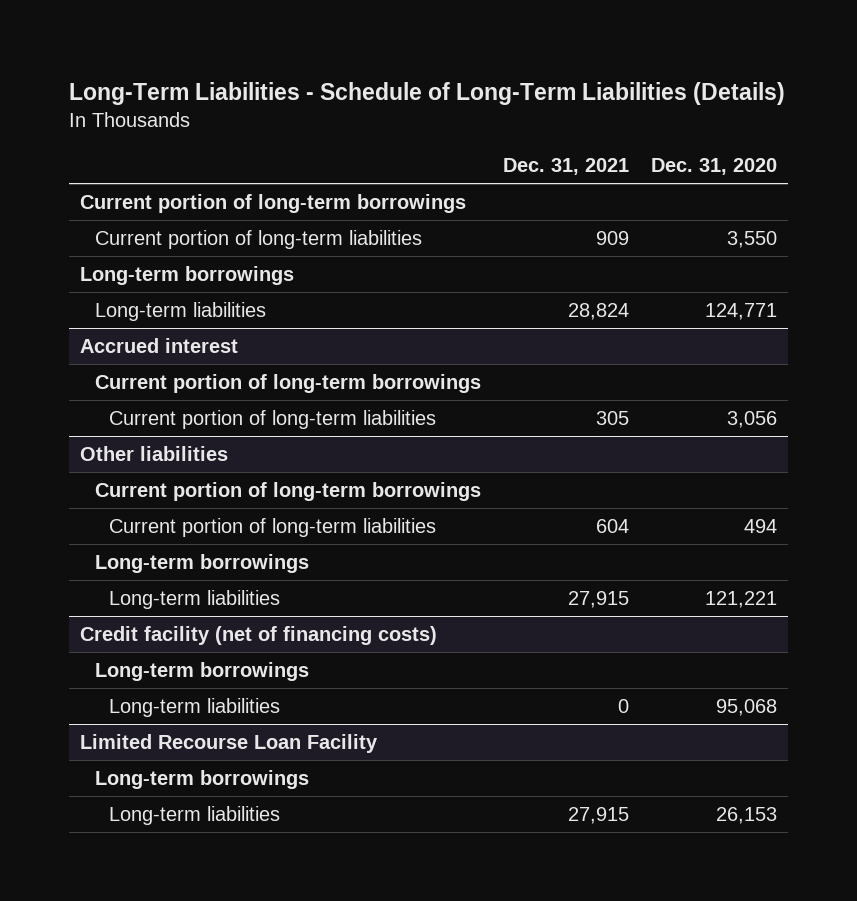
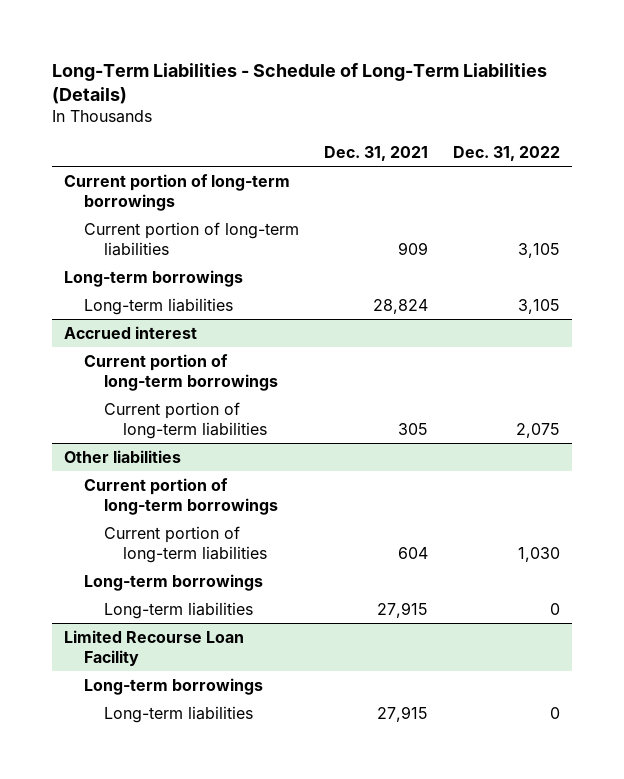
[650,158,777,176] Dec. 31, 2020 -> none
none -> [452,145,560,161] Dec. 31, 2022
[79,625,437,645] Credit facility (net of financing costs) -> none
[94,661,309,681] Long-term borrowings -> none
[109,697,281,717] Long-term liabilities -> none

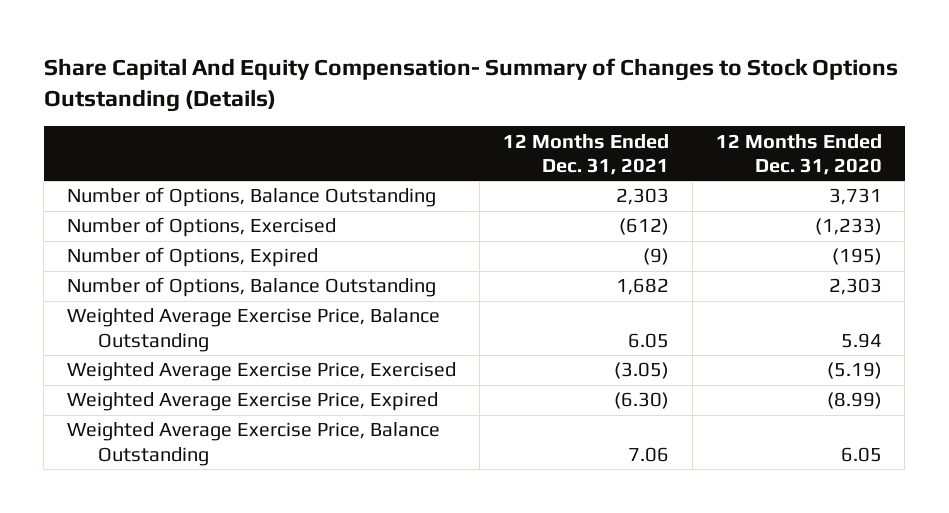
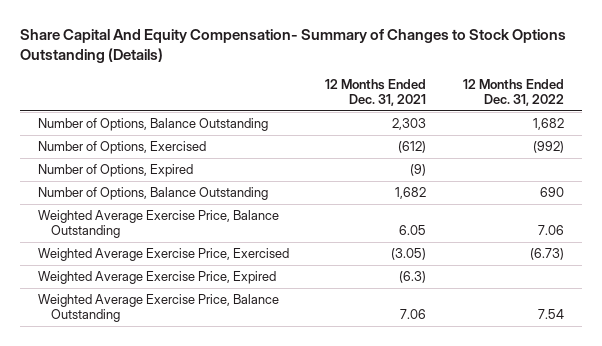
[715,133,882,175] 12 Months Ended Dec. 31, 2020 -> none
none -> [462,78,564,107] 12 Months Ended Dec. 31, 2022
[613,392,669,410] (6.30) -> [399,271,427,284] (6.3)

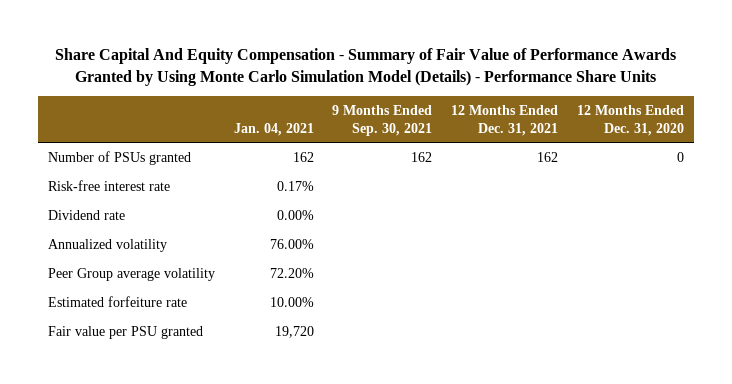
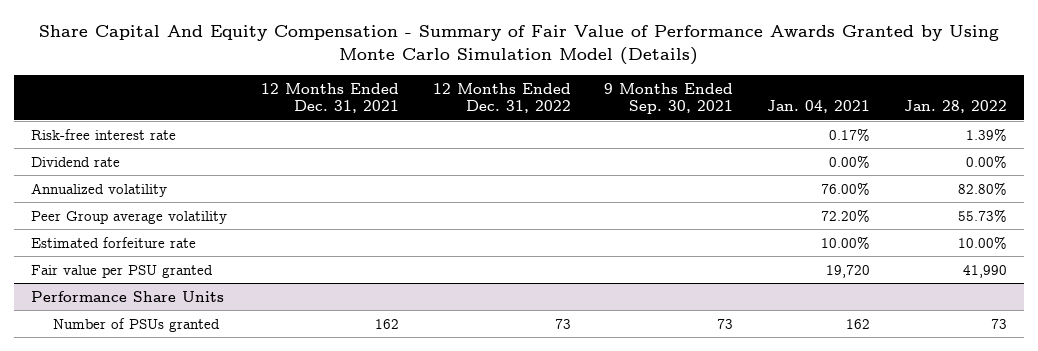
[54,48,676,87] Share Capital And Equity Compensation - Summary of Fair Value of Performance Awards Granted by Using Monte Carlo Simulation Model (Details) - Performance Share Units -> [39,24,1000,65] Share Capital And Equity Compensation - Summary of Fair Value of Performance Awards Granted by Using Monte Carlo Simulation Model (Details)
[577,105,685,136] 12 Months Ended Dec. 31, 2020 -> none
none -> [432,82,571,114] 12 Months Ended Dec. 31, 2022
none -> [904,100,1008,114] Jan. 28, 2022
[47,150,191,165] Number of PSUs granted -> none
none -> [30,290,224,302] Performance Share Units
none -> [53,317,221,332] Number of PSUs granted

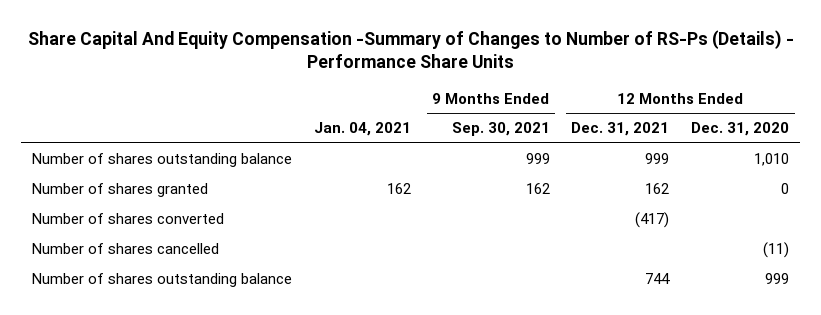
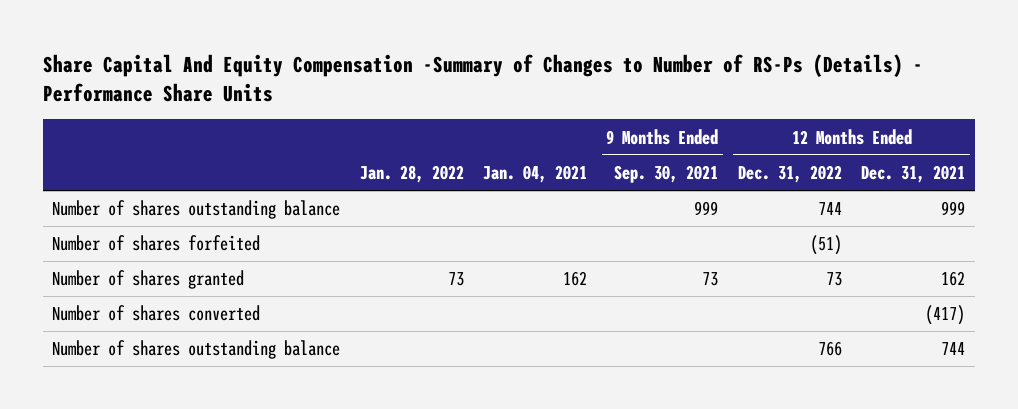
[691,122,790,137] Dec. 31, 2020 -> none
none -> [359,164,464,183] Jan. 28, 2022
none -> [737,164,842,183] Dec. 31, 2022
none -> [52,235,261,252] Number of shares forfeited
[525,183,550,195] 162 -> [702,272,719,287] 73
[32,243,220,255] Number of shares cancelled -> none

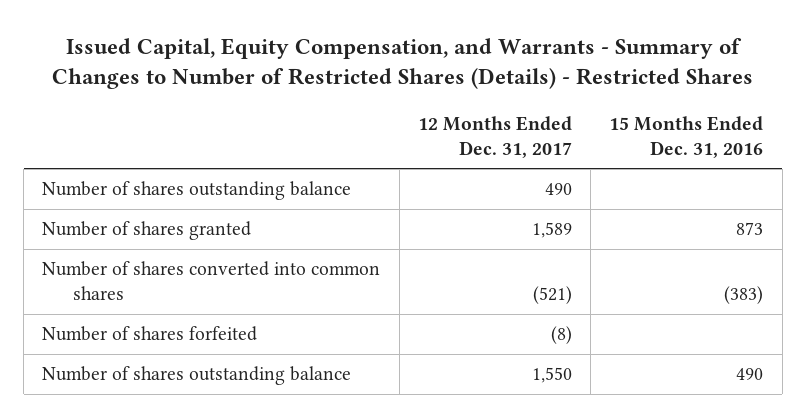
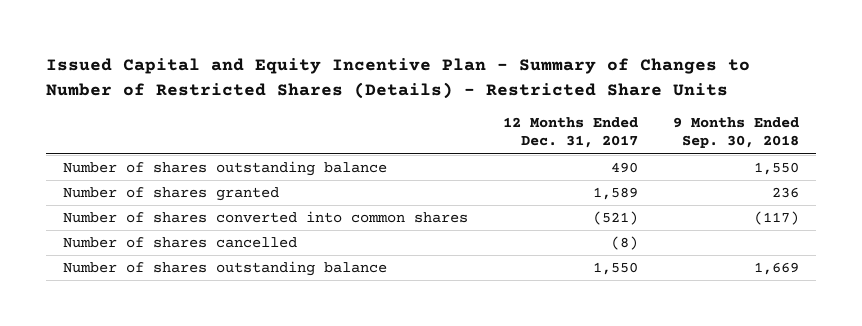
[51,37,753,89] Issued Capital, Equity Compensation, and Warrants - Summary of Changes to Number of Restricted Shares (Details) - Restricted Shares -> [46,58,751,99] Issued Capital and Equity Incentive Plan - Summary of Changes to Number of Restricted Shares (Details) - Restricted Share Units
[609,115,764,158] 15 Months Ended Dec. 31, 2016 -> none
none -> [672,117,799,149] 9 Months Ended Sep. 30, 2018
[42,326,258,342] Number of shares forfeited -> [63,237,298,249] Number of shares cancelled

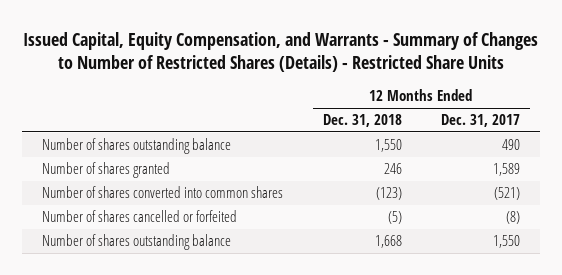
[46,58,751,99] Issued Capital and Equity Incentive Plan - Summary of Changes to Number of Restricted Shares (Details) - Restricted Share Units -> [23,31,539,73] Issued Capital, Equity Compensation, and Warrants - Summary of Changes to Number of Restricted Shares (Details) - Restricted Share Units
[672,117,799,149] 9 Months Ended Sep. 30, 2018 -> none
none -> [322,114,402,128] Dec. 31, 2018
[63,237,298,249] Number of shares cancelled -> [41,210,237,223] Number of shares cancelled or forfeited

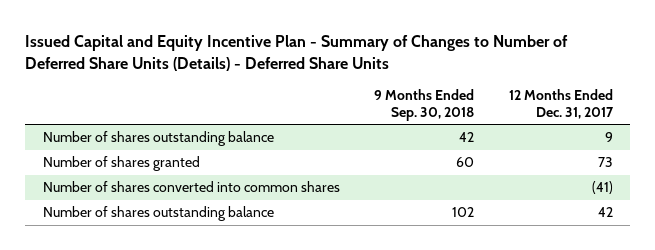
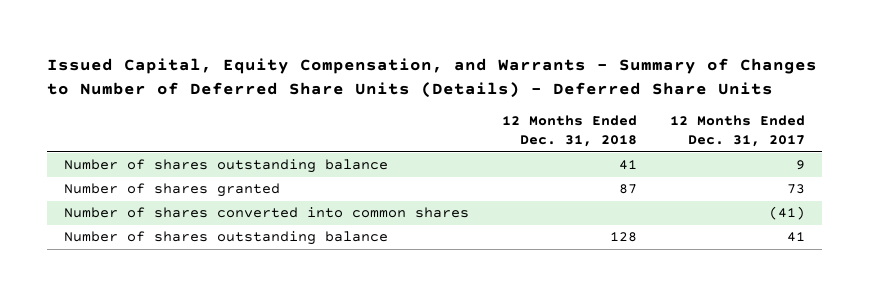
[25,35,569,71] Issued Capital and Equity Incentive Plan - Summary of Changes to Number of Deferred Share Units (Details) - Deferred Share Units -> [47,58,818,98] Issued Capital, Equity Compensation, and Warrants - Summary of Changes to Number of Deferred Share Units (Details) - Deferred Share Units
[374,89,475,121] 9 Months Ended Sep. 30, 2018 -> none
none -> [502,115,638,148] 12 Months Ended Dec. 31, 2018
[597,207,613,218] 42 -> [787,232,806,243] 41

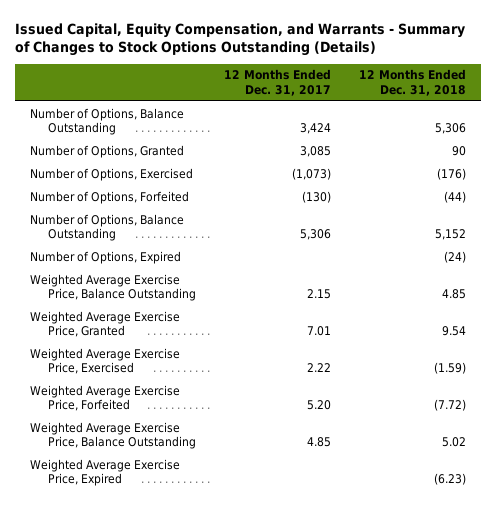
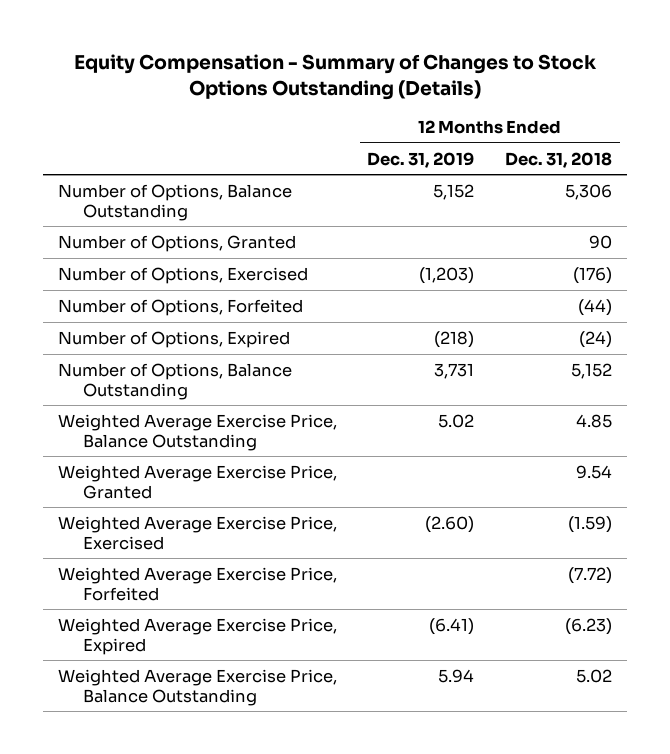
[15,22,466,56] Issued Capital, Equity Compensation, and Warrants - Summary of Changes to Stock Options Outstanding (Details) -> [73,53,597,100] Equity Compensation - Summary of Changes to Stock Options Outstanding (Details)
[224,69,332,96] 12 Months Ended Dec. 31, 2017 -> none
none -> [367,151,475,168] Dec. 31, 2019
[29,213,184,242] Number of Options, Balance Outstanding -> [57,362,292,400] Number of Options, Balance Outstanding
[29,421,196,450] Weighted Average Exercise Price, Balance Outstanding -> [57,668,337,706] Weighted Average Exercise Price, Balance Outstanding

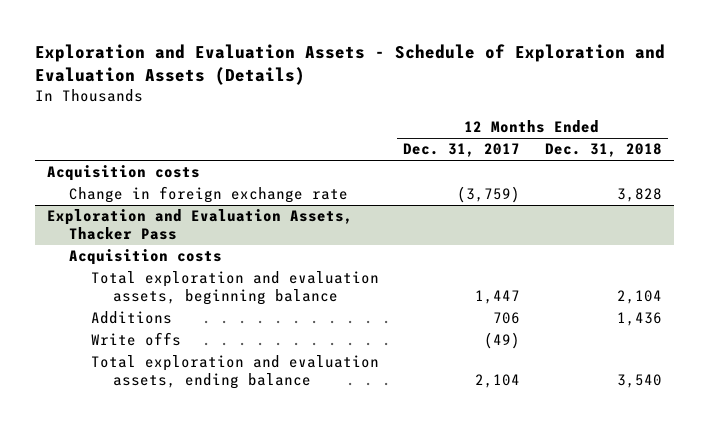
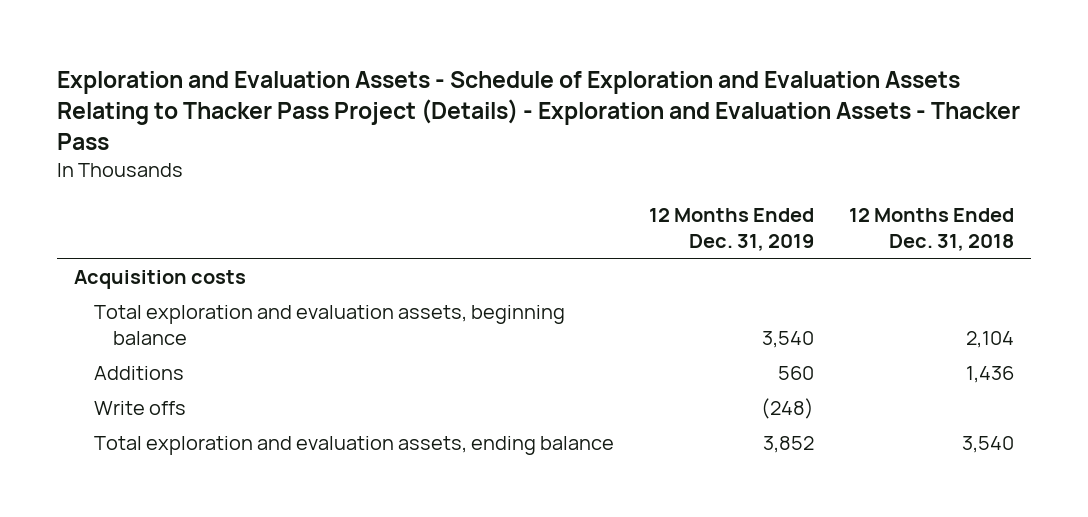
[34,43,665,85] Exploration and Evaluation Assets - Schedule of Exploration and Evaluation Assets (Details) -> [56,70,1020,150] Exploration and Evaluation Assets - Schedule of Exploration and Evaluation Assets Relating to Thacker Pass Project (Details) - Exploration and Evaluation Assets - Thacker Pass
[403,143,521,158] Dec. 31, 2017 -> none
none -> [648,207,814,251] 12 Months Ended Dec. 31, 2019
[68,186,348,204] Change in foreign exchange rate -> none
[46,209,353,240] Exploration and Evaluation Assets, Thacker Pass -> none
[68,249,222,266] Acquisition costs -> none

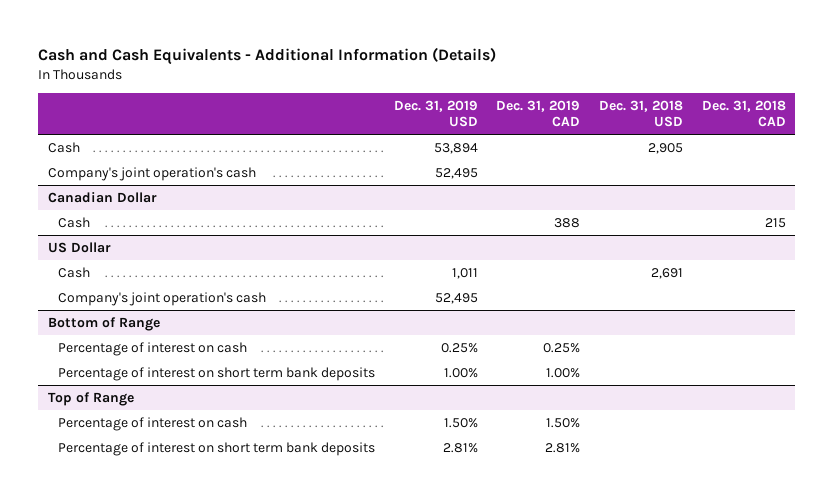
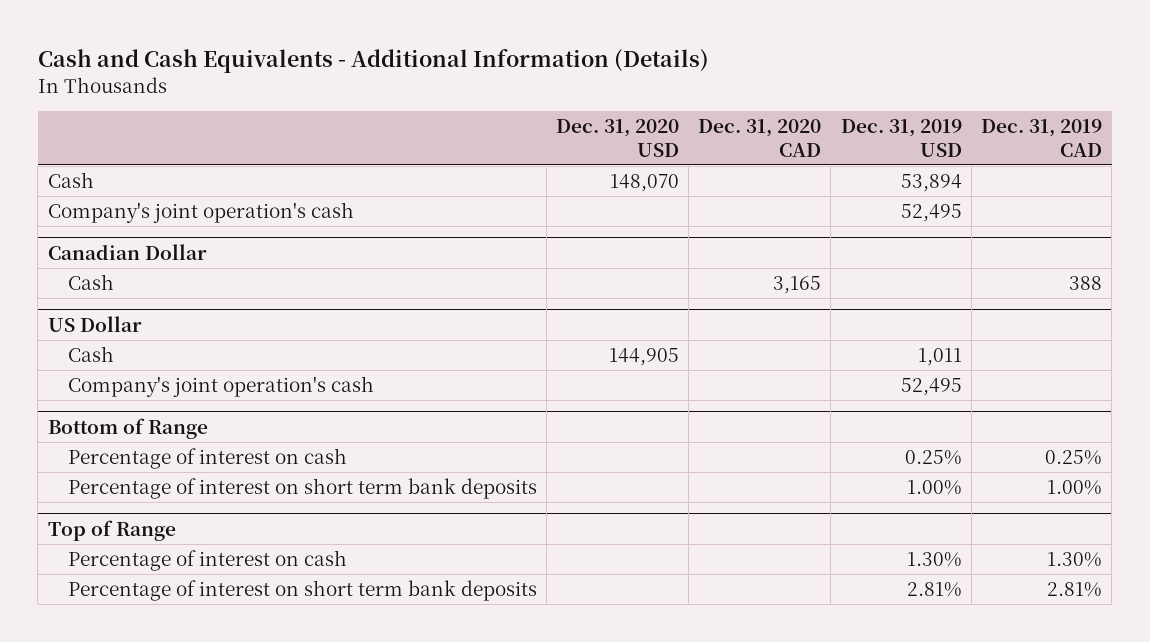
[599,99,684,127] Dec. 31, 2018 USD -> none
[701,99,786,127] Dec. 31, 2018 CAD -> none
none -> [555,119,679,157] Dec. 31, 2020 USD
none -> [698,119,822,157] Dec. 31, 2020 CAD
[443,417,478,428] 1.50% -> [906,551,962,567] 1.30%
[546,417,581,428] 1.50% -> [1046,551,1102,567] 1.30%

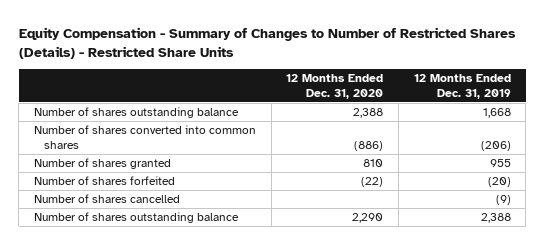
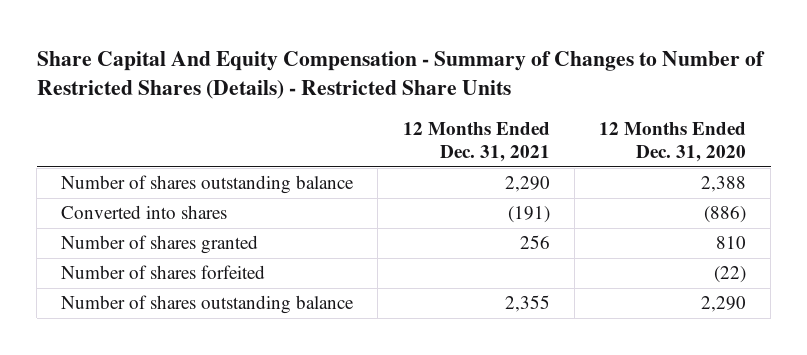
[18,26,516,59] Equity Compensation - Summary of Changes to Number of Restricted Shares (Details) - Restricted Share Units -> [36,50,765,100] Share Capital And Equity Compensation - Summary of Changes to Number of Restricted Shares (Details) - Restricted Share Units
[413,74,511,99] 12 Months Ended Dec. 31, 2019 -> none
none -> [402,122,550,163] 12 Months Ended Dec. 31, 2021
[33,125,256,149] Number of shares converted into common shares -> [61,205,228,220] Converted into shares
[33,194,180,204] Number of shares cancelled -> none

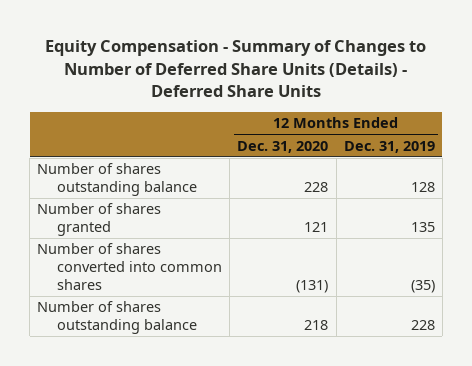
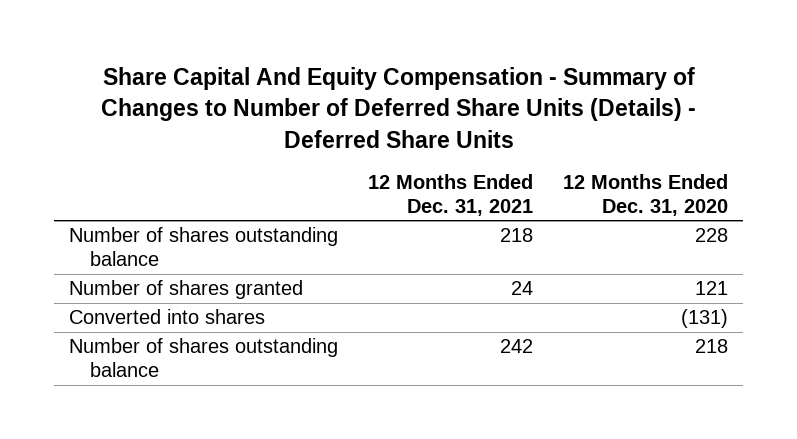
[44,40,426,98] Equity Compensation - Summary of Changes to Number of Deferred Share Units (Details) - Deferred Share Units -> [100,67,696,148] Share Capital And Equity Compensation - Summary of Changes to Number of Deferred Share Units (Details) - Deferred Share Units
[343,140,435,153] Dec. 31, 2019 -> none
none -> [368,173,534,216] 12 Months Ended Dec. 31, 2021
[37,243,223,290] Number of shares converted into common shares -> [69,309,266,325] Converted into shares

